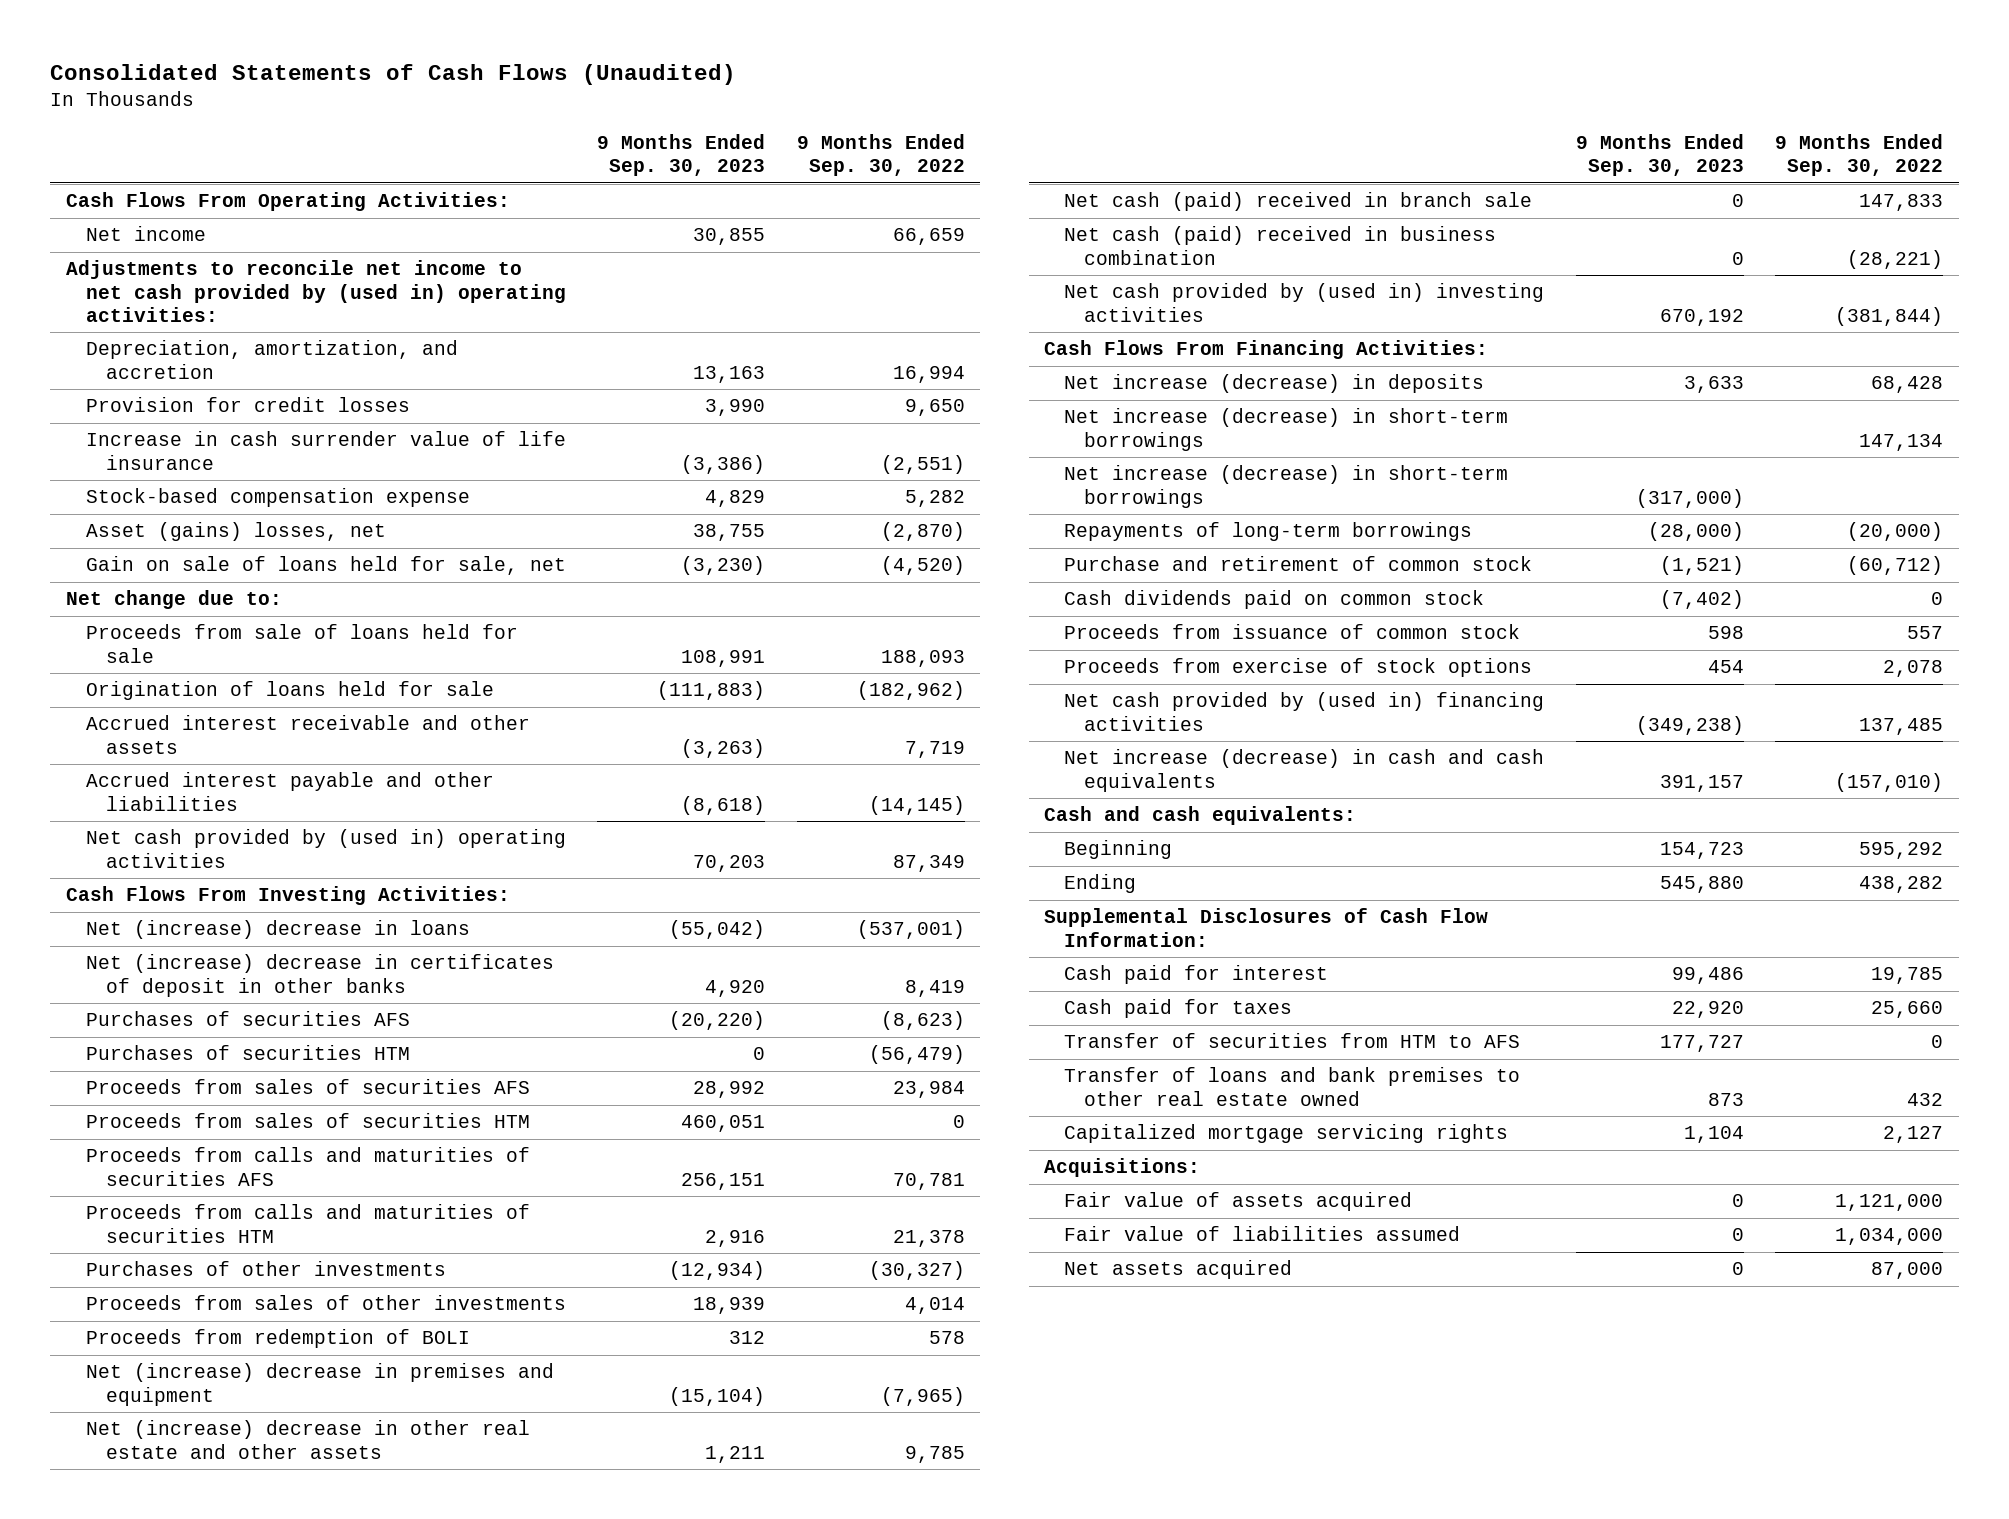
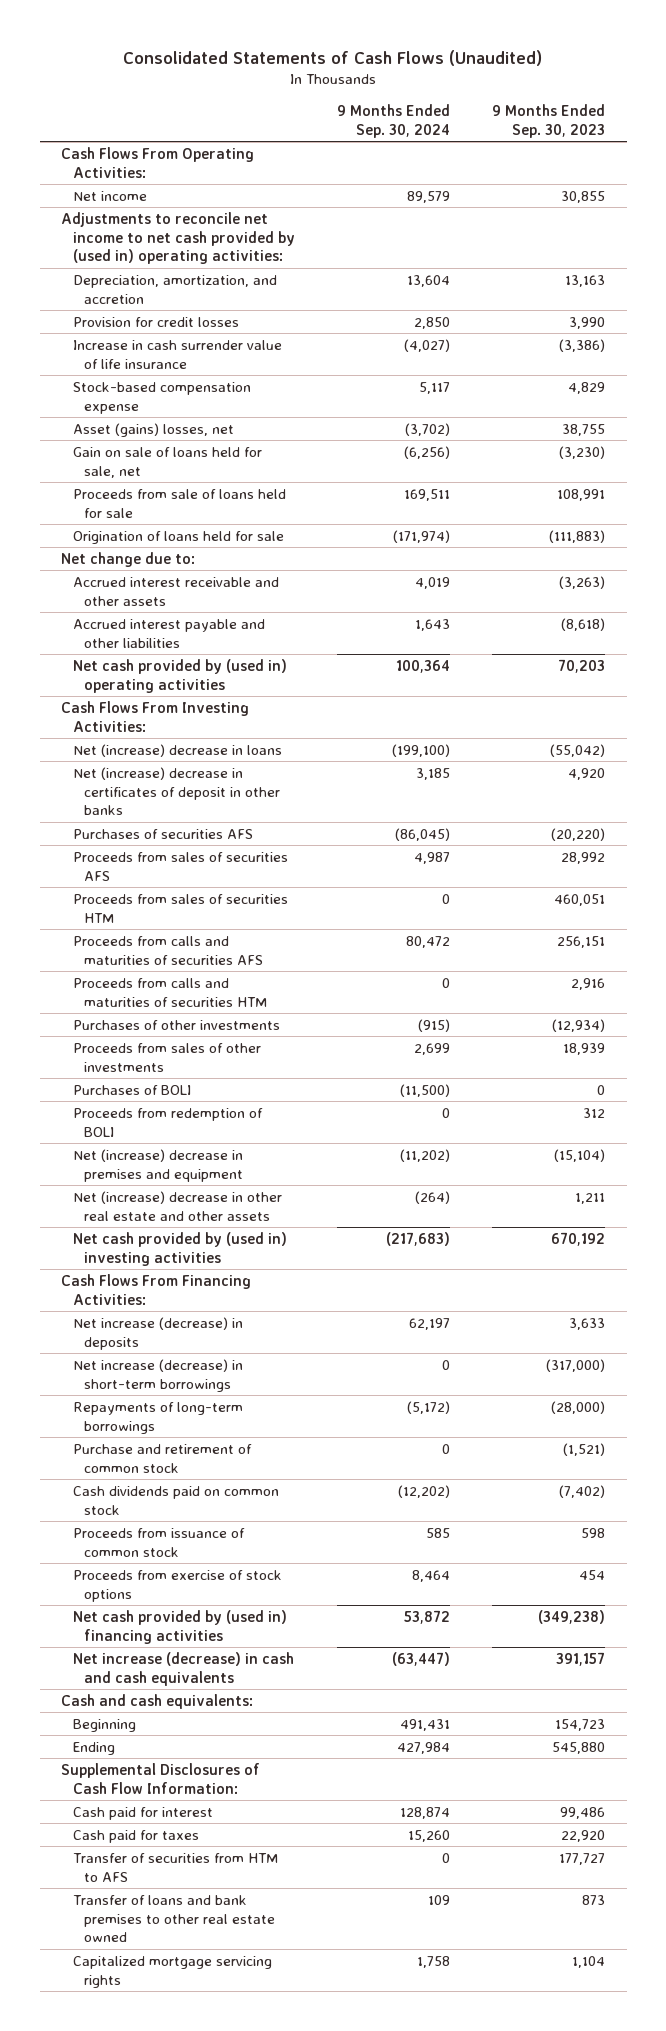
[796,134,965,177] 9 Months Ended Sep. 30, 2022 -> none
none -> [337,104,451,139] 9 Months Ended Sep. 30, 2024
[65,590,282,610] Net change due to: -> [61,551,196,567] Net change due to:
[85,1045,410,1061] Purchases of securities HTM -> none
none -> [72,1084,191,1095] Purchases of BOLI
[1064,192,1533,212] Net cash (paid) received in branch sale -> none
[1064,226,1497,265] Net cash (paid) received in business combination -> none
[1064,408,1509,451] Net increase (decrease) in short-term borrowings -> none
[1044,1158,1201,1178] Acquisitions: -> none
[1064,1192,1413,1212] Fair value of assets acquired -> none
[1064,1226,1461,1242] Fair value of liabilities assumed -> none
[1064,1260,1293,1280] Net assets acquired -> none

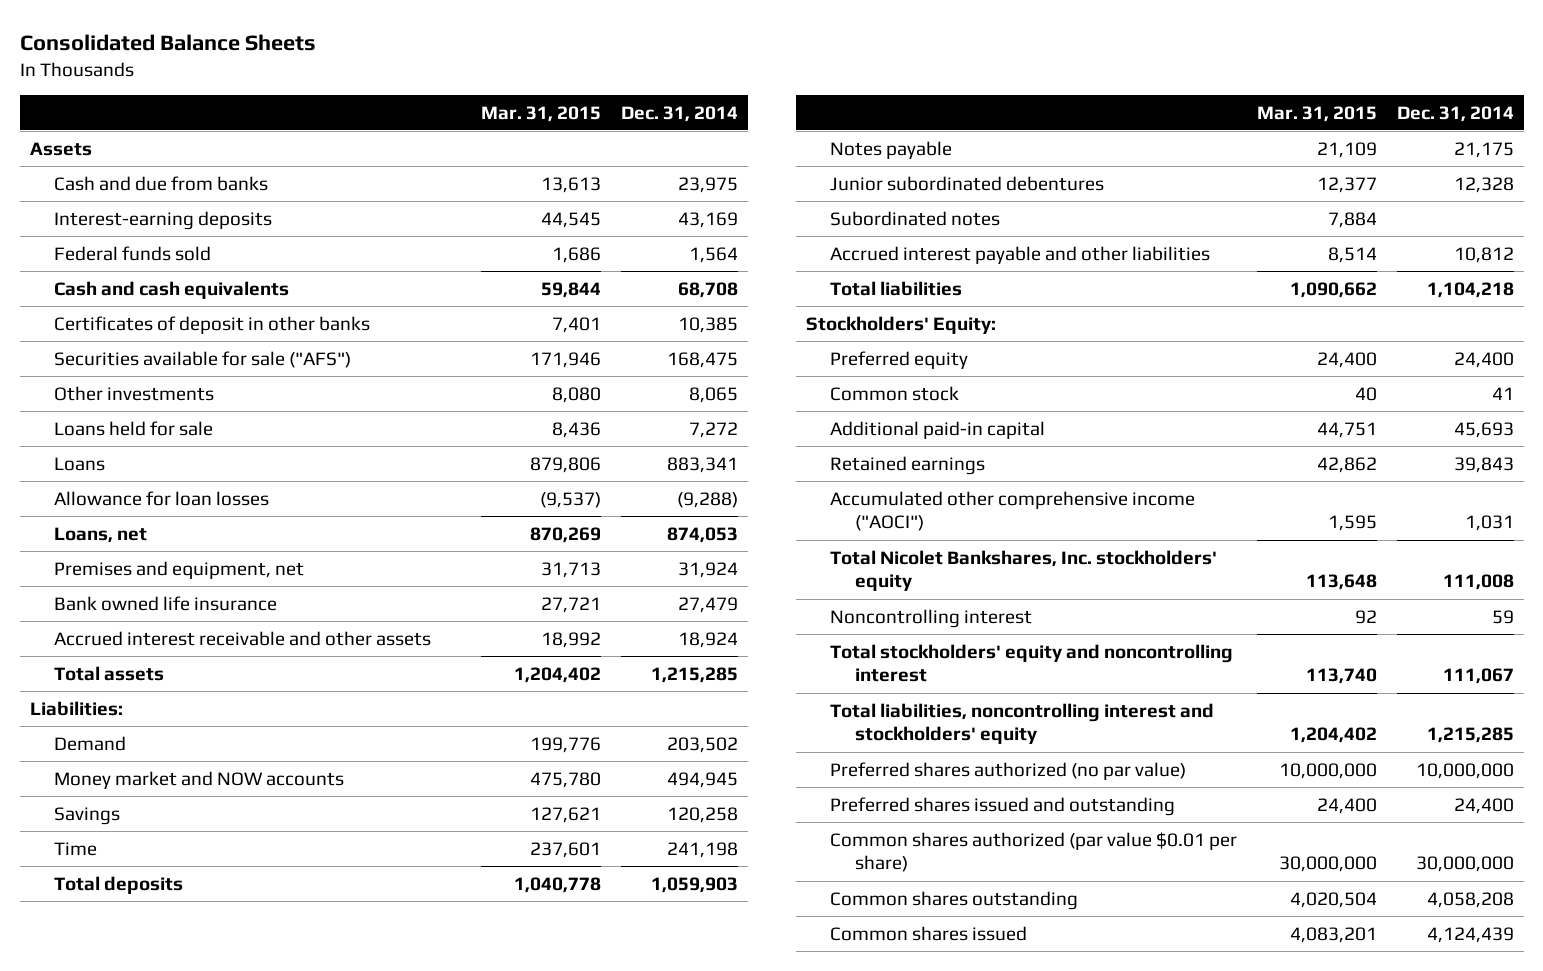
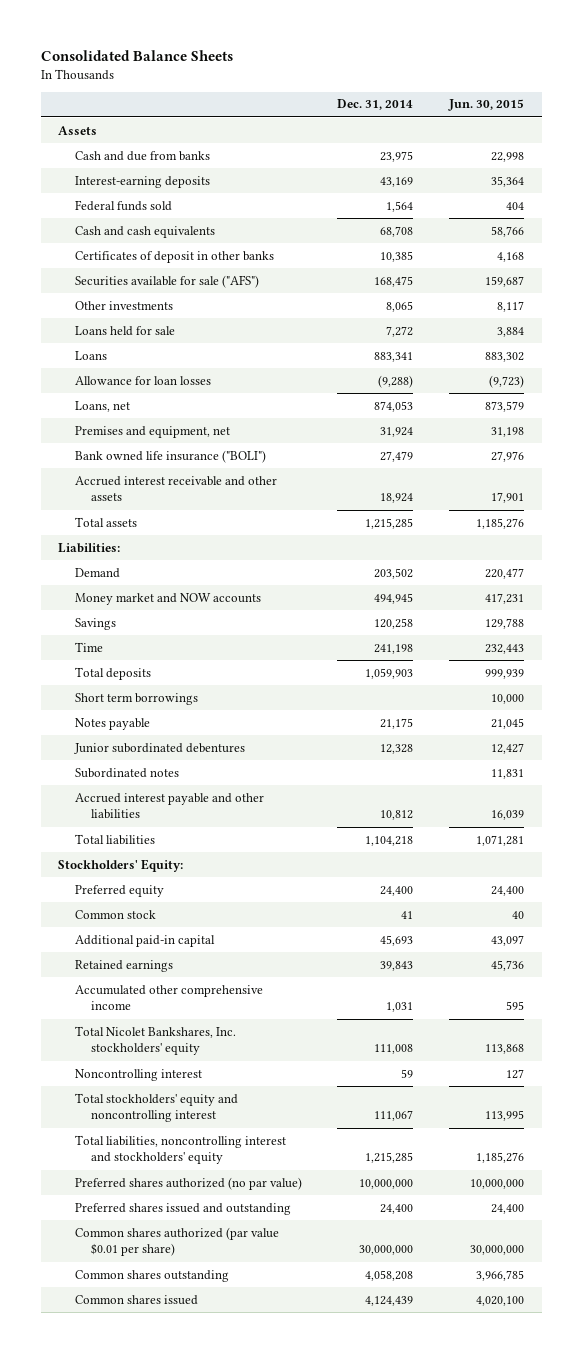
[481,105,602,122] Mar. 31, 2015 -> none
none -> [448,99,525,112] Jun. 30, 2015
[54,595,278,611] Bank owned life insurance -> [74,449,266,463] Bank owned life insurance ("BOLI")
none -> [74,692,198,705] Short term borrowings
[830,490,1196,532] Accumulated other comprehensive income ("AOCI") -> [74,984,263,1011] Accumulated other comprehensive income

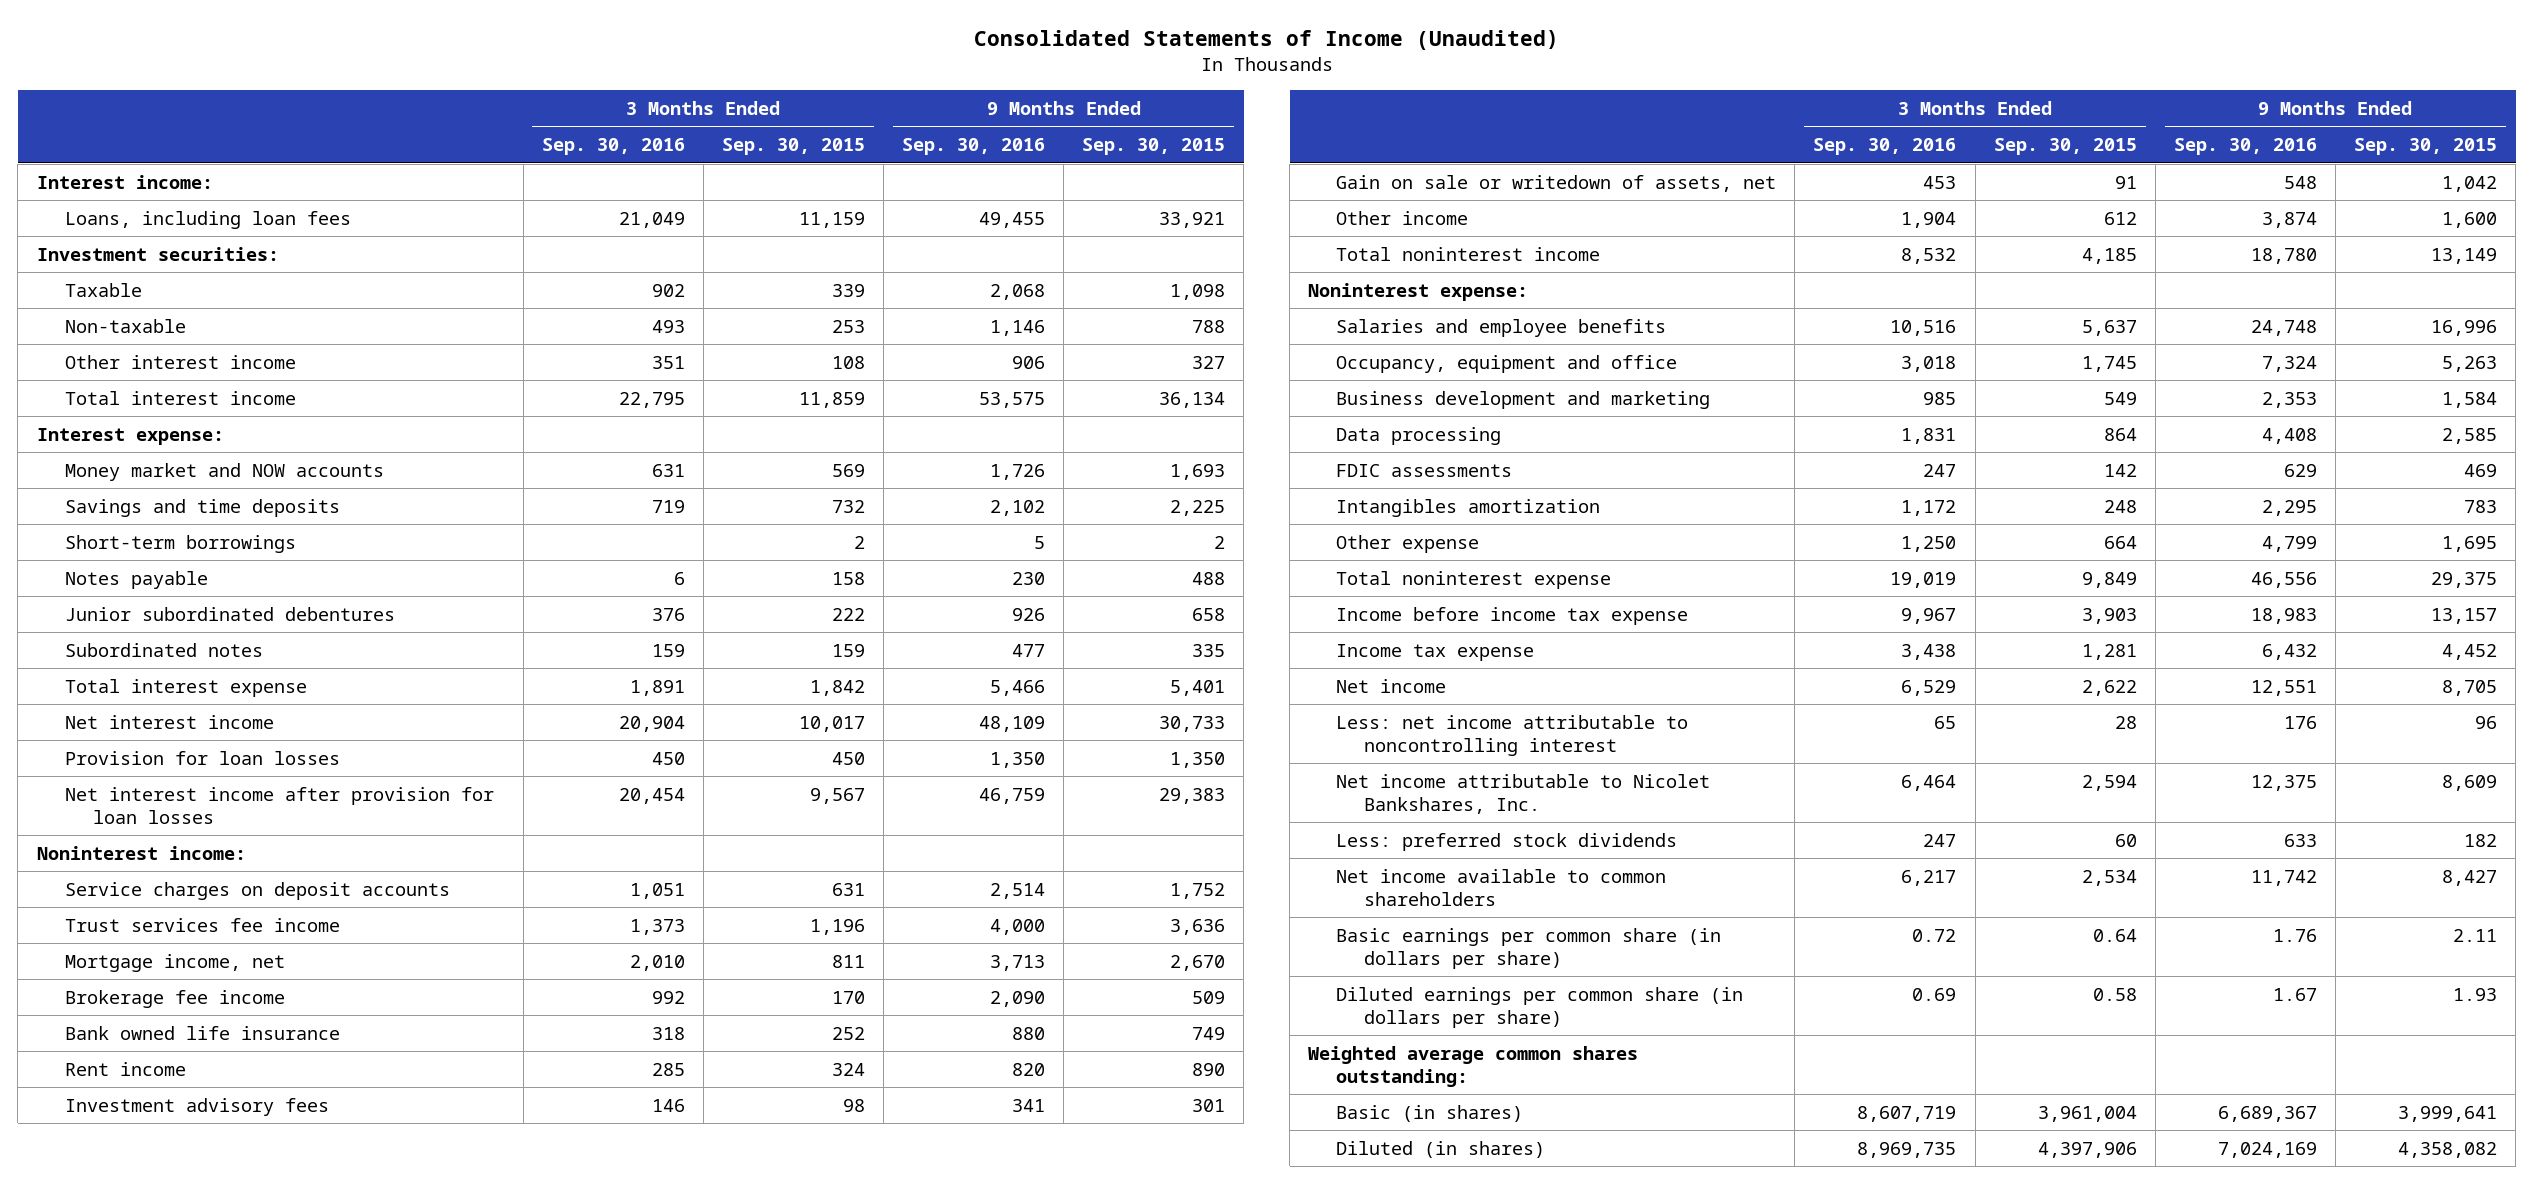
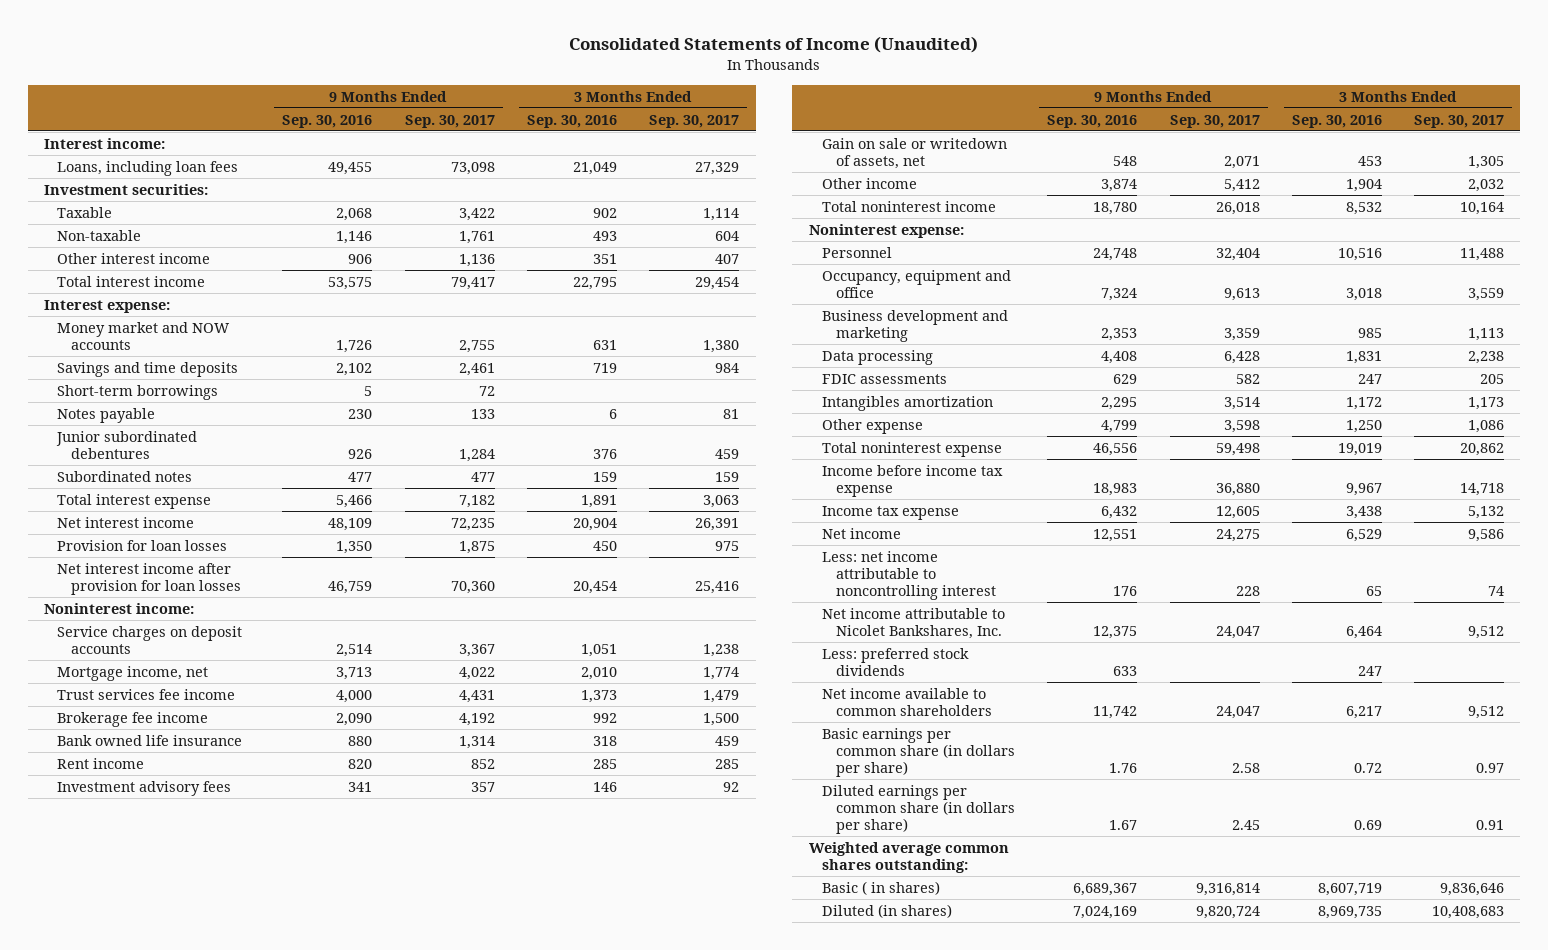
[721,138,865,156] Sep. 30, 2015 -> none
[1082,138,1226,156] Sep. 30, 2015 -> none
none -> [404,114,495,128] Sep. 30, 2017
none -> [649,114,740,128] Sep. 30, 2017
[64,917,340,932] Trust services fee income -> [57,688,236,700] Trust services fee income
[1336,318,1667,337] Salaries and employee benefits -> [822,246,893,258] Personnel
[1336,1104,1524,1122] Basic (in shares) -> [822,880,941,895] Basic ( in shares)

